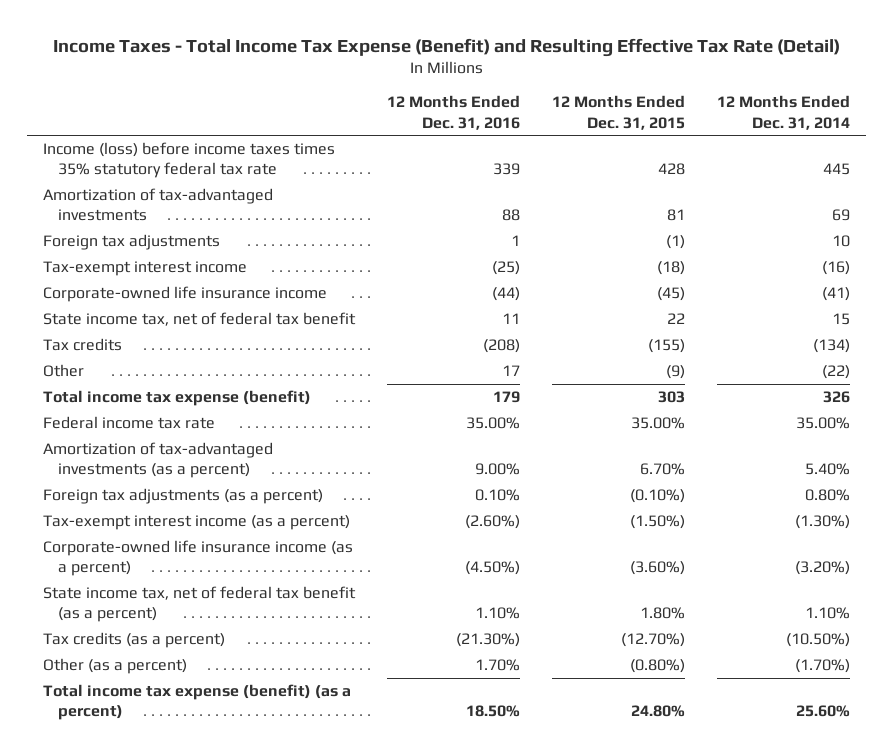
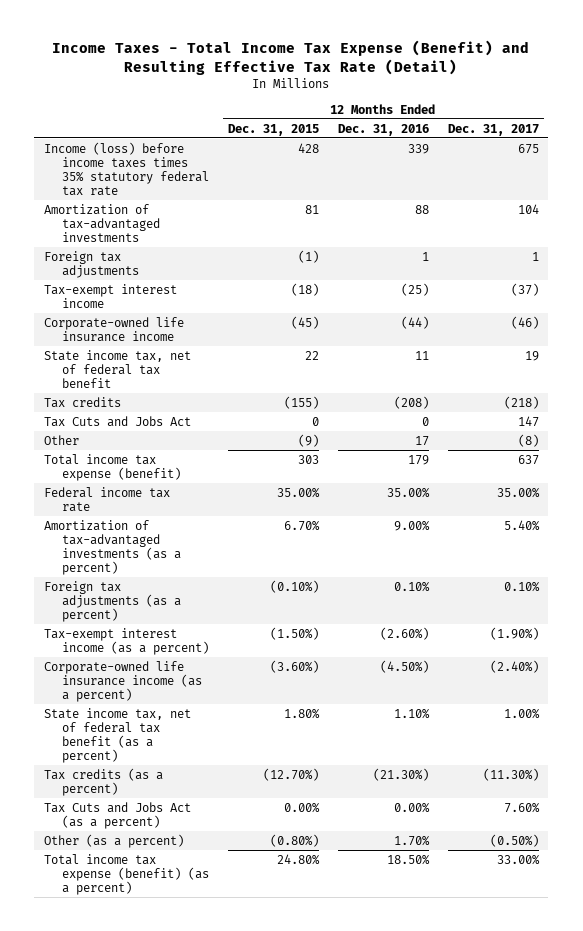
[717,95,851,130] 12 Months Ended Dec. 31, 2014 -> none
none -> [447,123,539,136] Dec. 31, 2017
none -> [43,415,191,427] Tax Cuts and Jobs Act
none -> [43,801,191,829] Tax Cuts and Jobs Act (as a percent)

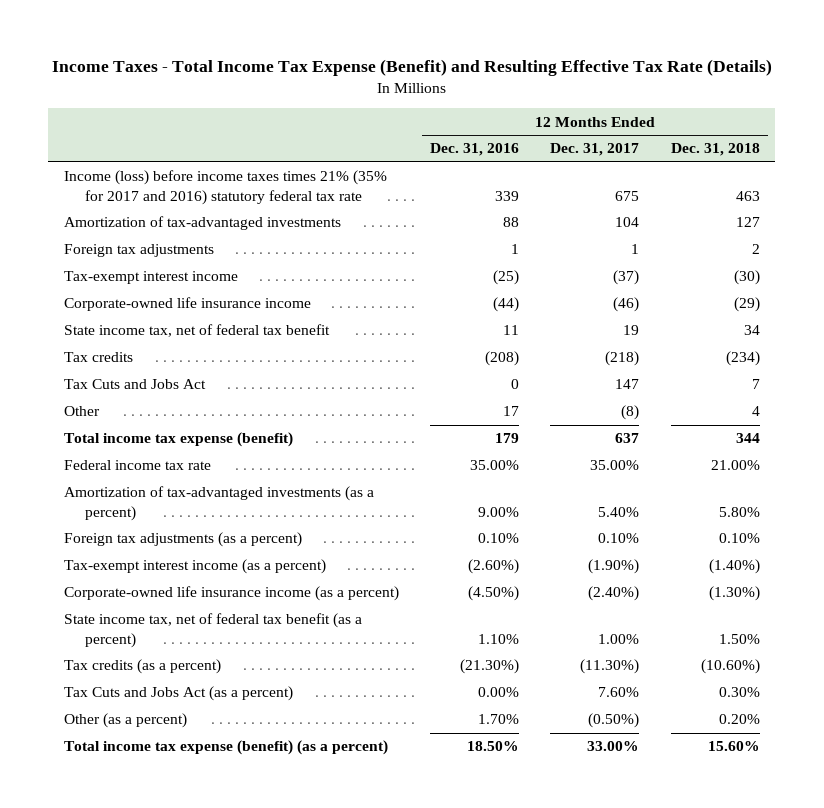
[52,39,530,75] Income Taxes - Total Income Tax Expense (Benefit) and Resulting Effective Tax Rate (Detail) -> [51,59,772,77] Income Taxes - Total Income Tax Expense (Benefit) and Resulting Effective Tax Rate (Details)
[227,123,319,136] Dec. 31, 2015 -> none
none -> [670,143,760,157] Dec. 31, 2018
[43,141,209,196] Income (loss) before income taxes times 35% statutory federal tax rate -> [63,170,387,205] Income (loss) before income taxes times 21% (35% for 2017 and 2016) statutory federal tax rate

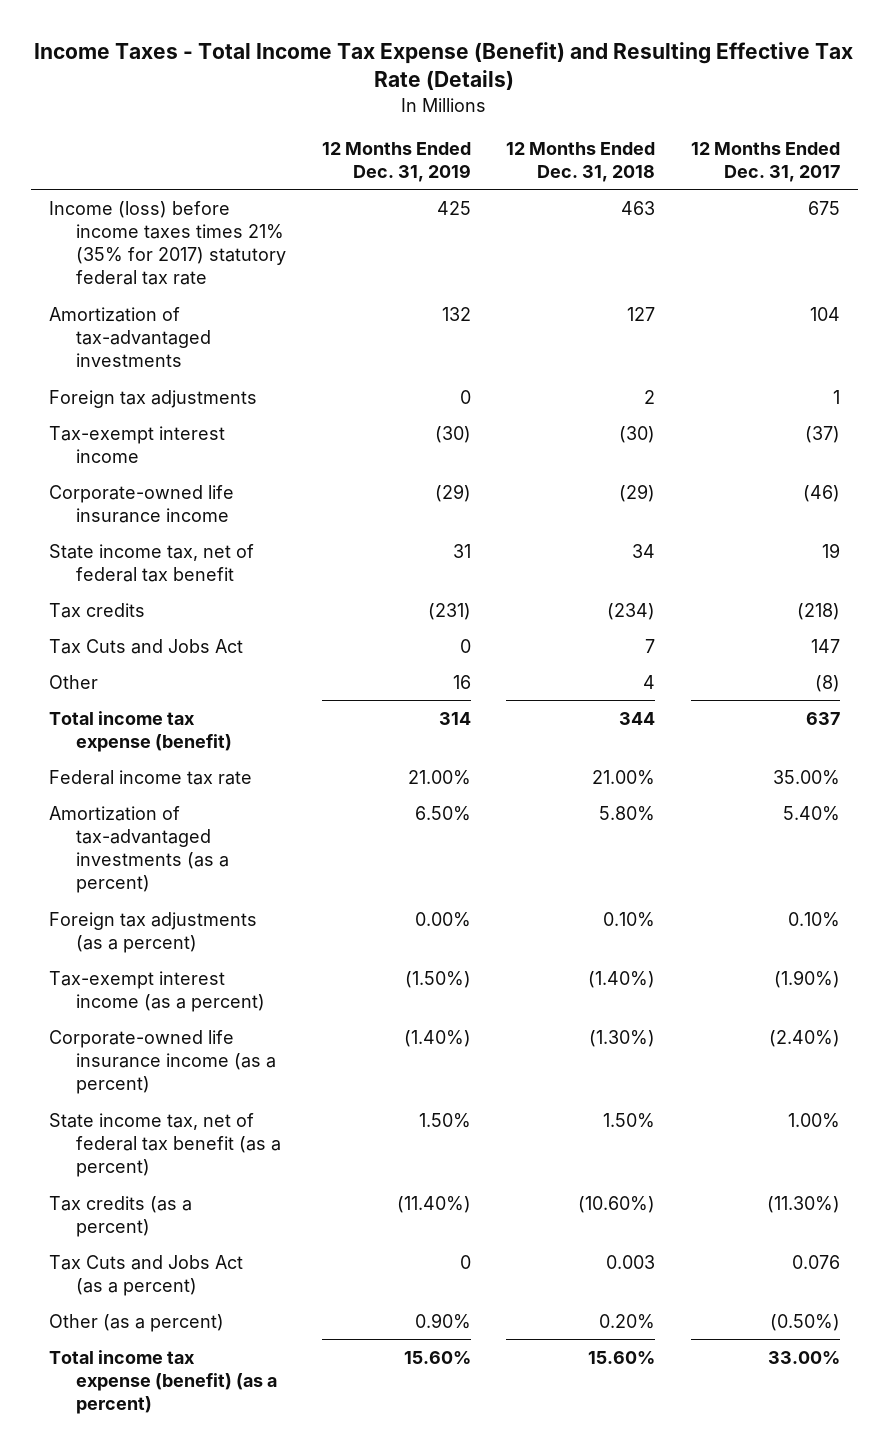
[430,143,520,157] Dec. 31, 2016 -> none
none -> [321,141,471,182] 12 Months Ended Dec. 31, 2019
[63,170,387,205] Income (loss) before income taxes times 21% (35% for 2017 and 2016) statutory federal tax rate -> [48,200,287,286] Income (loss) before income taxes times 21% (35% for 2017) statutory federal tax rate
[598,687,640,698] 7.60% -> [791,1254,840,1269] 0.076
[718,687,760,698] 0.30% -> [606,1254,656,1269] 0.003

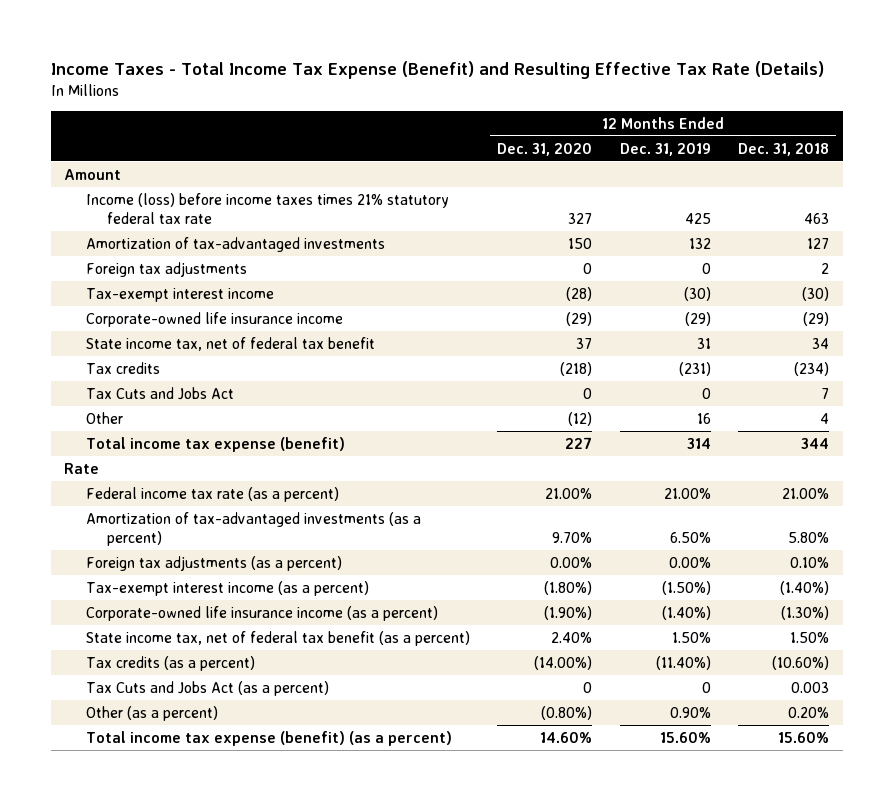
[690,141,840,182] 12 Months Ended Dec. 31, 2017 -> none
none -> [497,142,593,156] Dec. 31, 2020
none -> [64,168,122,180] Amount
[48,200,287,286] Income (loss) before income taxes times 21% (35% for 2017) statutory federal tax rate -> [85,192,449,225] Income (loss) before income taxes times 21% statutory federal tax rate
none -> [64,462,100,474] Rate
[48,769,252,785] Federal income tax rate -> [85,486,339,502] Federal income tax rate (as a percent)

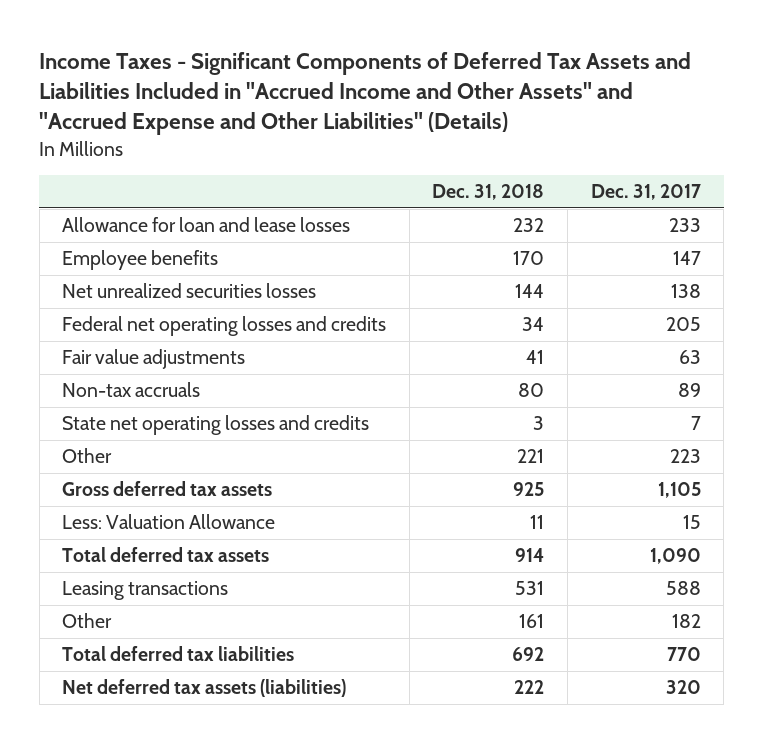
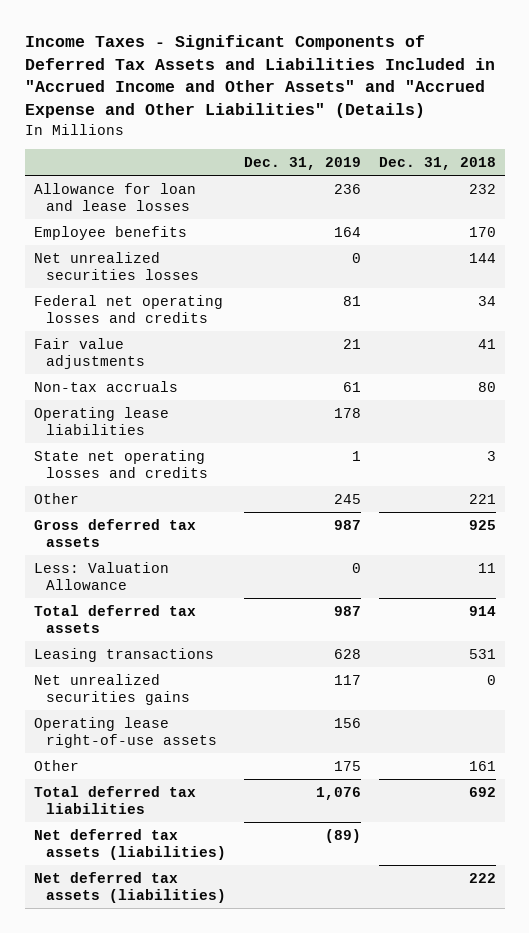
[590,184,701,201] Dec. 31, 2017 -> none
none -> [243,156,361,170] Dec. 31, 2019
none -> [33,406,169,436] Operating lease liabilities
none -> [33,673,190,706] Net unrealized securities gains
none -> [33,716,217,749] Operating lease right-of-use assets
none -> [33,828,226,861] Net deferred tax assets (liabilities)

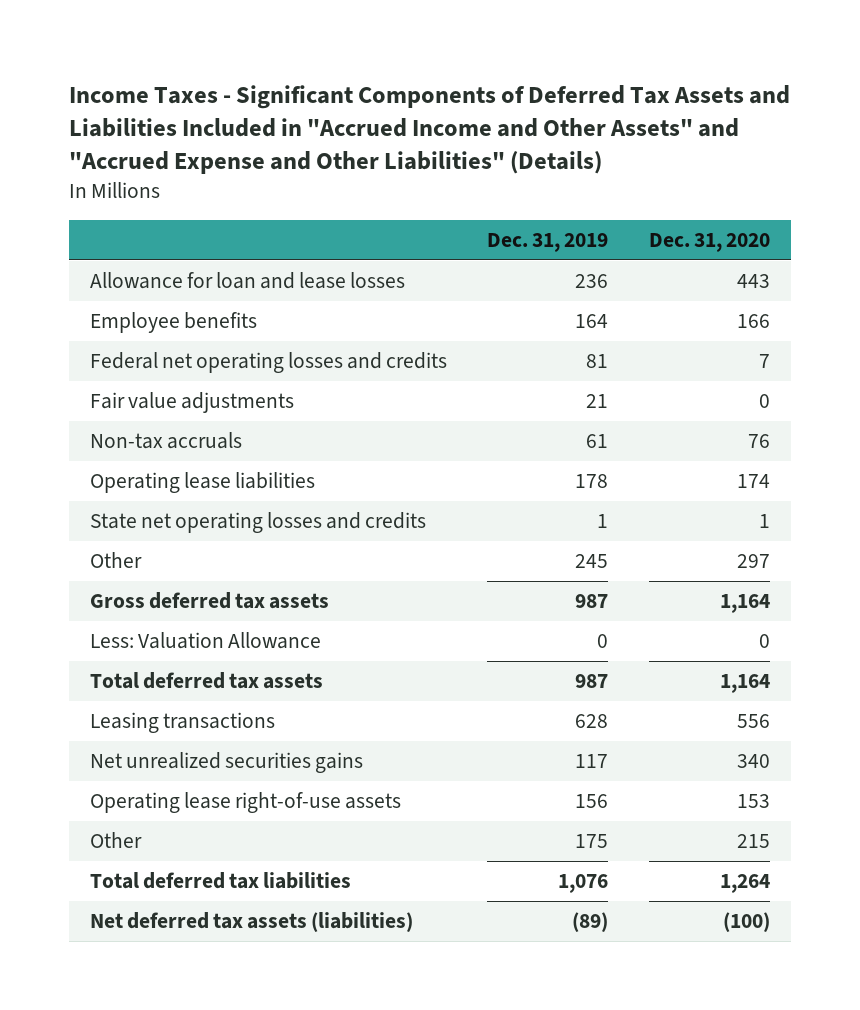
[378,156,496,170] Dec. 31, 2018 -> none
none -> [649,232,771,252] Dec. 31, 2020
[33,251,199,281] Net unrealized securities losses -> none
[33,871,226,904] Net deferred tax assets (liabilities) -> none

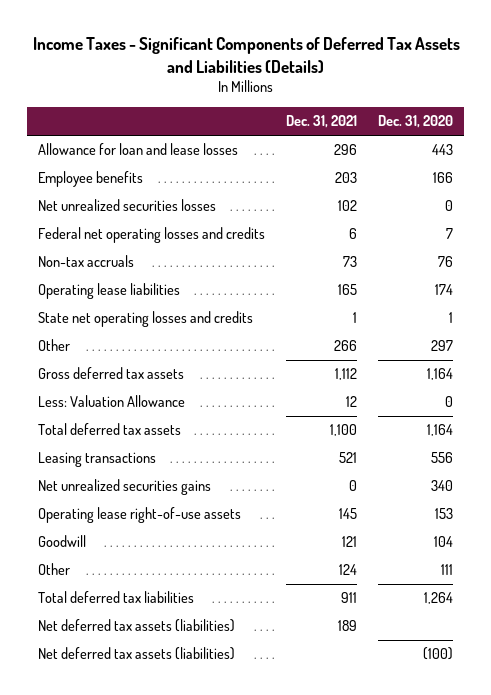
[69,84,791,175] Income Taxes - Significant Components of Deferred Tax Assets and Liabilities Included in "Accrued Income and Other Assets" and "Accrued Expense and Other Liabilities" (Details) -> [32,36,460,73] Income Taxes - Significant Components of Deferred Tax Assets and Liabilities (Details)
[487,232,609,252] Dec. 31, 2019 -> none
none -> [286,115,358,129] Dec. 31, 2021
none -> [37,199,216,212] Net unrealized securities losses
[89,392,294,414] Fair value adjustments -> none
none -> [37,535,86,548] Goodwill
[737,834,771,849] 215 -> [441,564,454,576] 111
none -> [37,619,235,633] Net deferred tax assets (liabilities)

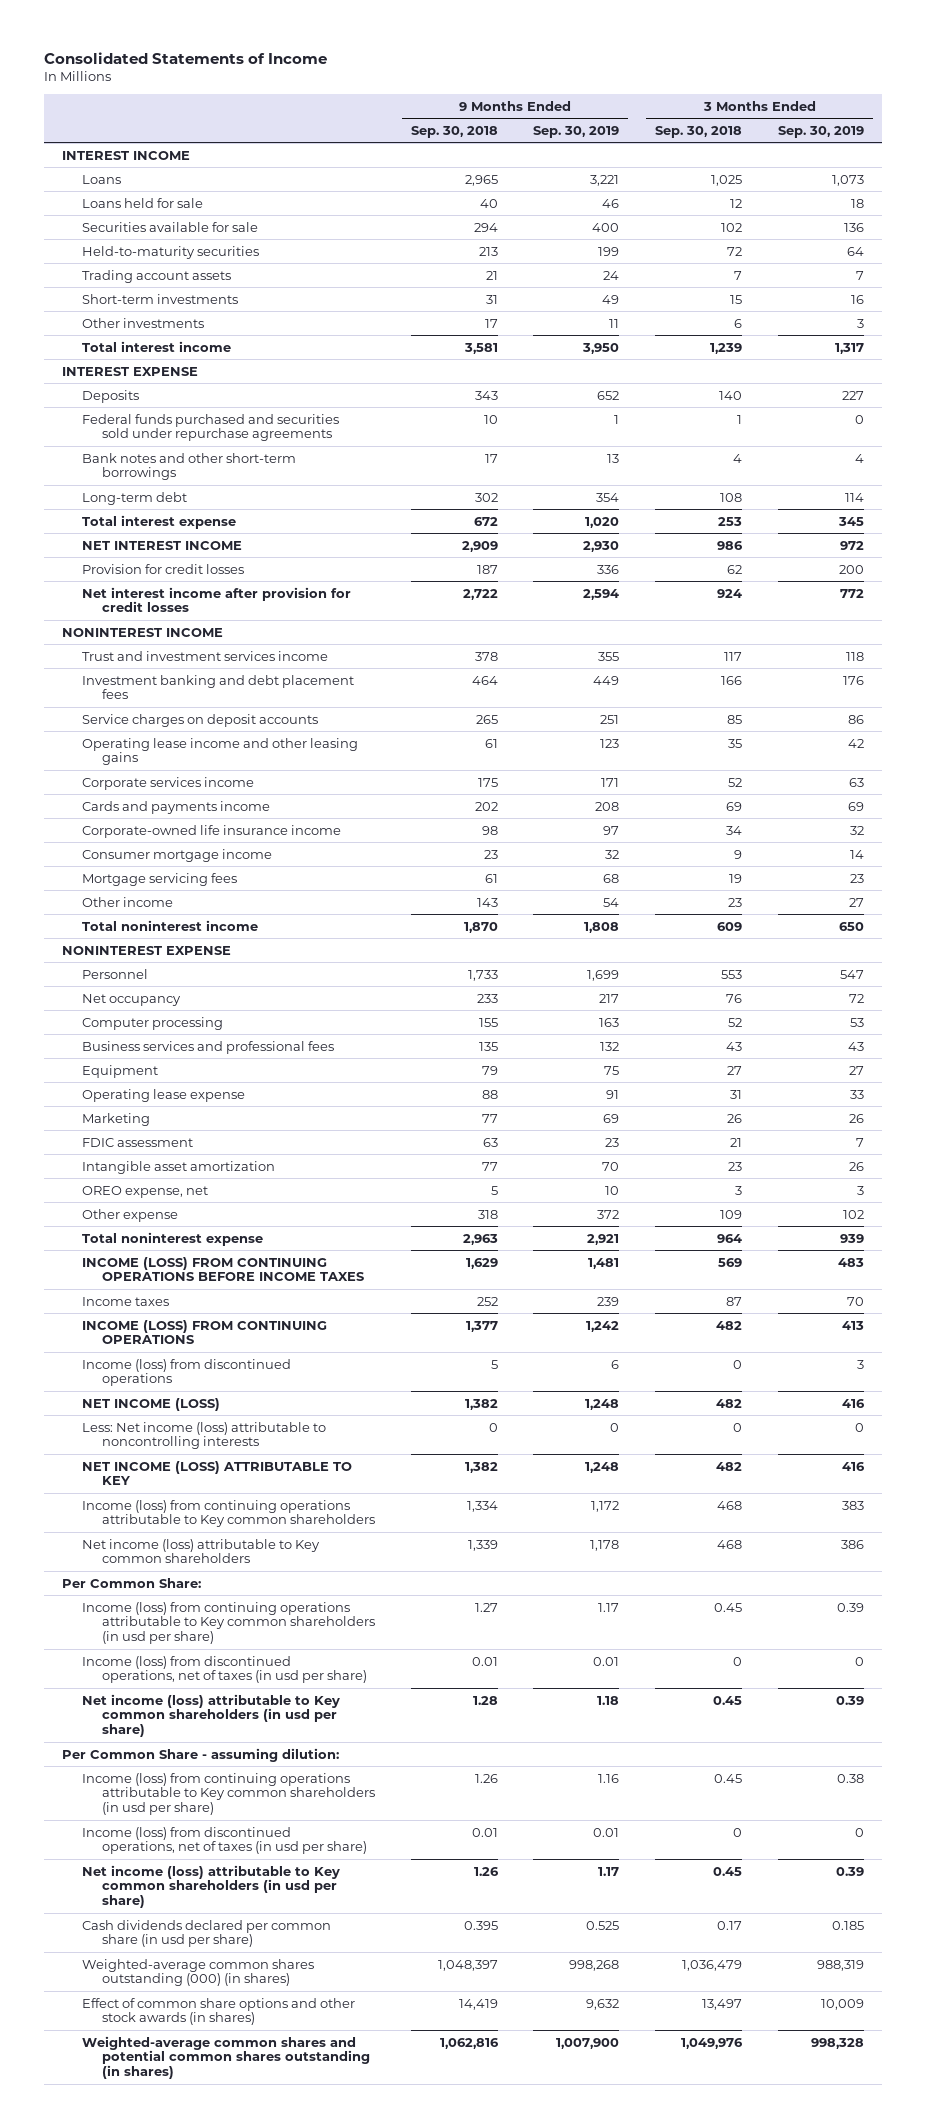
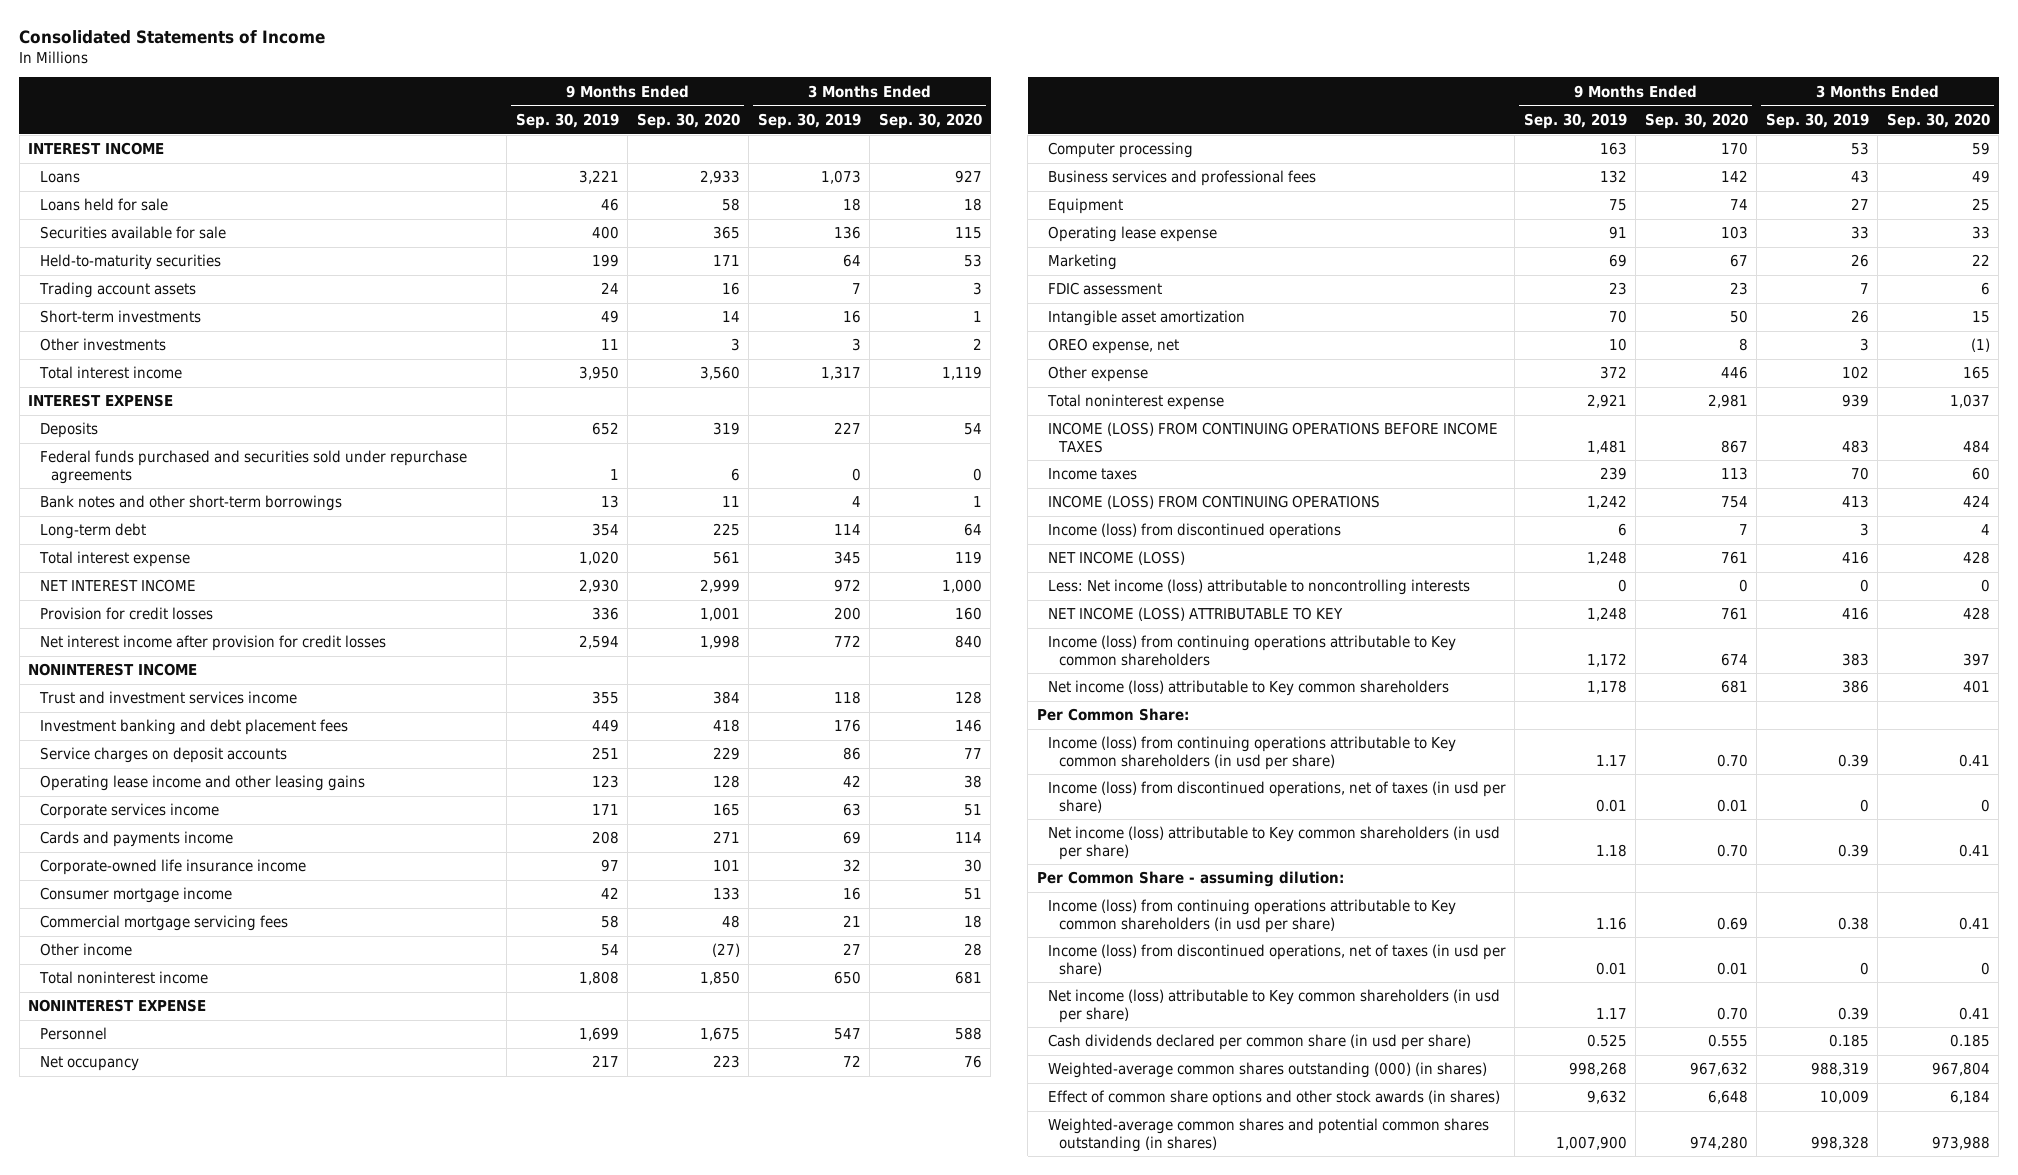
[410,125,498,138] Sep. 30, 2018 -> none
[655,125,743,138] Sep. 30, 2018 -> none
none -> [636,113,740,130] Sep. 30, 2020
none -> [878,113,982,130] Sep. 30, 2020
[605,849,620,859] 32 -> [600,887,619,900] 42
[850,849,865,859] 14 -> [842,887,861,901] 16
[81,872,237,886] Mortgage servicing fees -> [39,915,288,932] Commercial mortgage servicing fees
[603,873,620,883] 68 -> [600,915,619,929] 58
[850,873,865,883] 23 -> [842,915,861,928] 21

